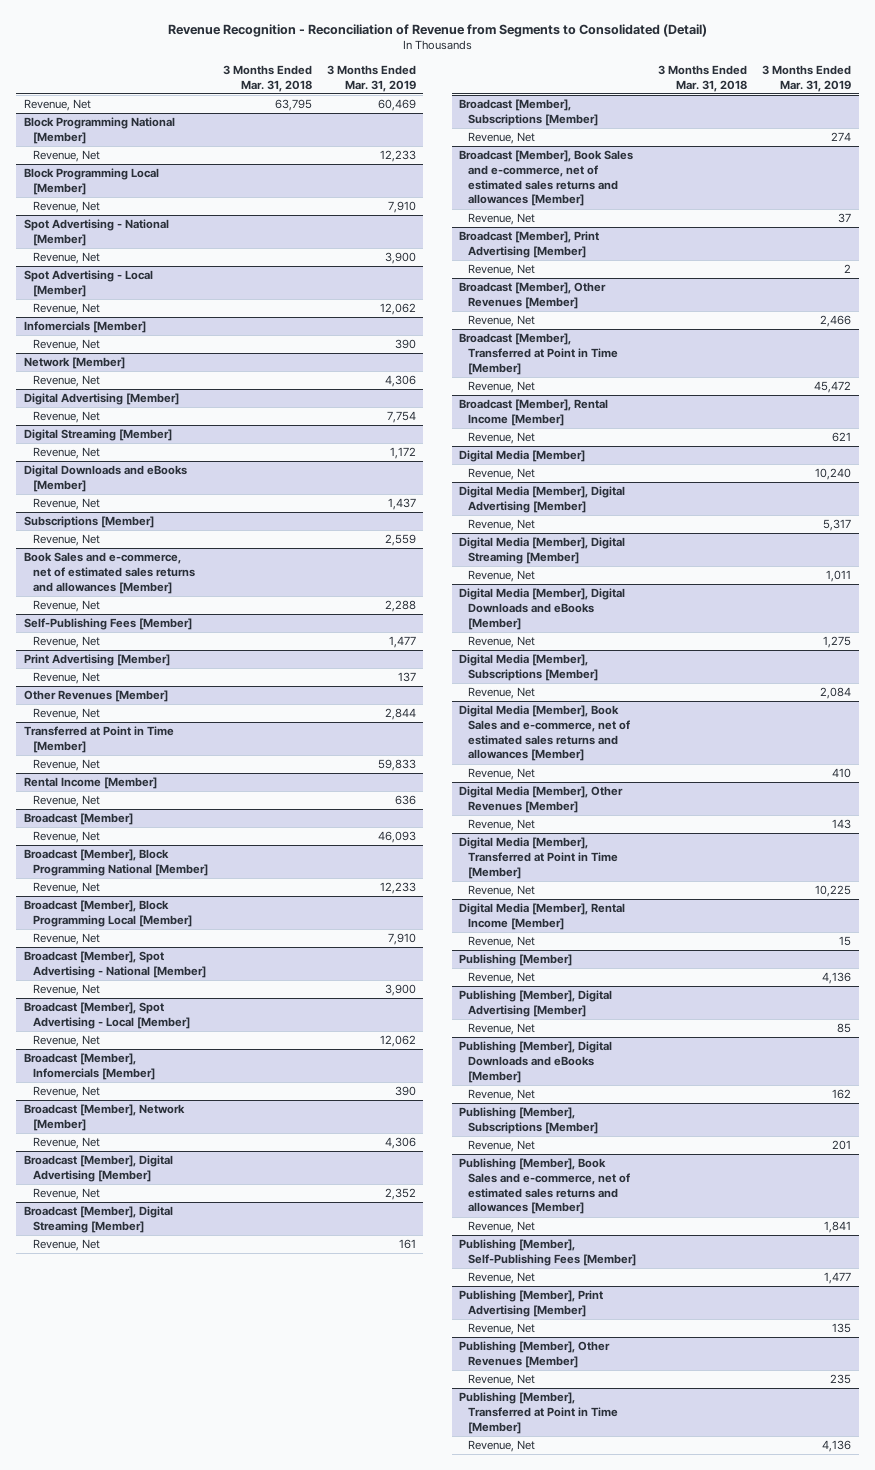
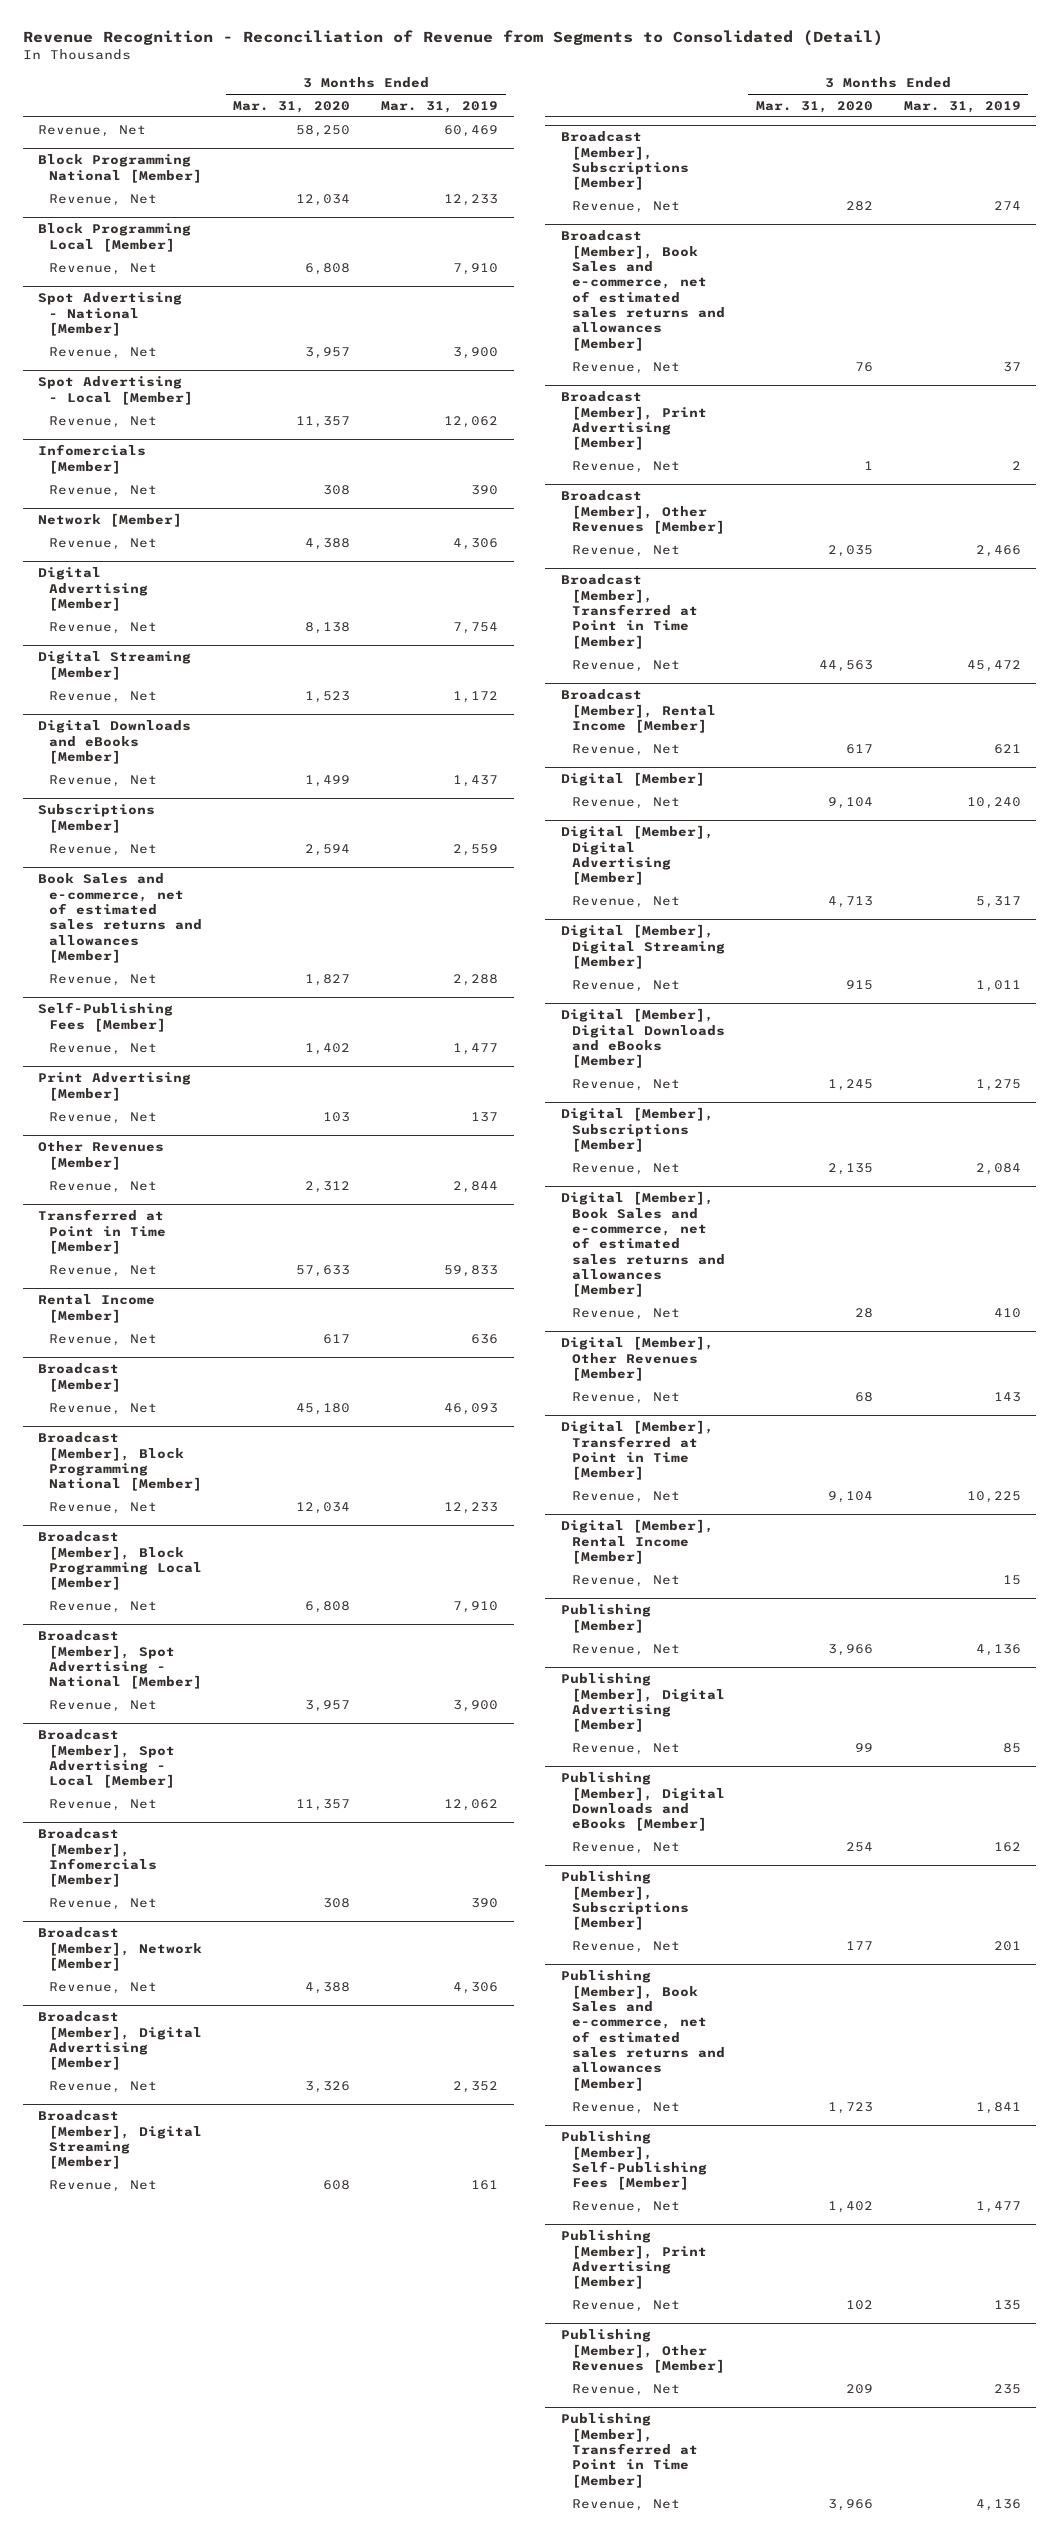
[222,65,312,92] 3 Months Ended Mar. 31, 2018 -> none
none -> [233,100,351,113] Mar. 31, 2020
[459,450,586,463] Digital Media [Member] -> [560,772,705,787] Digital [Member]
[459,486,626,513] Digital Media [Member], Digital Advertising [Member] -> [560,825,714,886] Digital [Member], Digital Advertising [Member]
[459,537,626,564] Digital Media [Member], Digital Streaming [Member] -> [560,924,725,970] Digital [Member], Digital Streaming [Member]
[459,588,626,630] Digital Media [Member], Digital Downloads and eBooks [Member] -> [560,1008,725,1069] Digital [Member], Digital Downloads and eBooks [Member]
[459,654,599,681] Digital Media [Member], Subscriptions [Member] -> [560,1107,714,1153] Digital [Member], Subscriptions [Member]
[459,705,631,762] Digital Media [Member], Book Sales and e-commerce, net of estimated sales returns and allowances [Member] -> [560,1191,725,1298] Digital [Member], Book Sales and e-commerce, net of estimated sales returns and allowances [Member]
[459,786,624,813] Digital Media [Member], Other Revenues [Member] -> [560,1336,714,1382] Digital [Member], Other Revenues [Member]
[459,837,619,879] Digital Media [Member], Transferred at Point in Time [Member] -> [560,1420,714,1481] Digital [Member], Transferred at Point in Time [Member]
[459,903,626,930] Digital Media [Member], Rental Income [Member] -> [560,1519,714,1565] Digital [Member], Rental Income [Member]

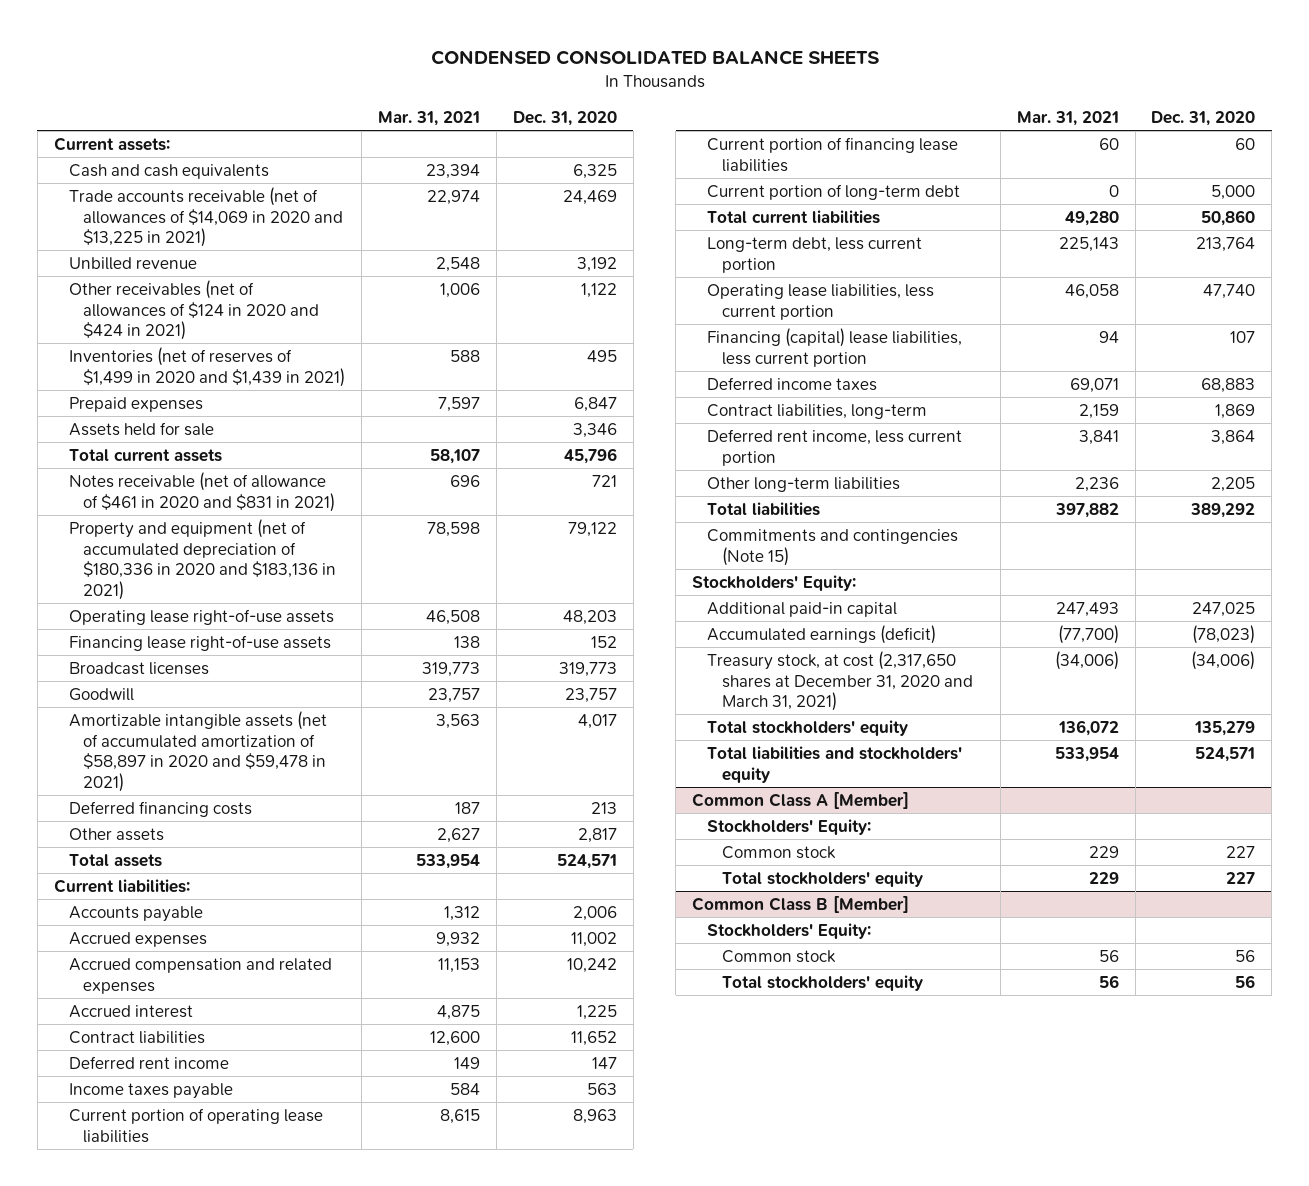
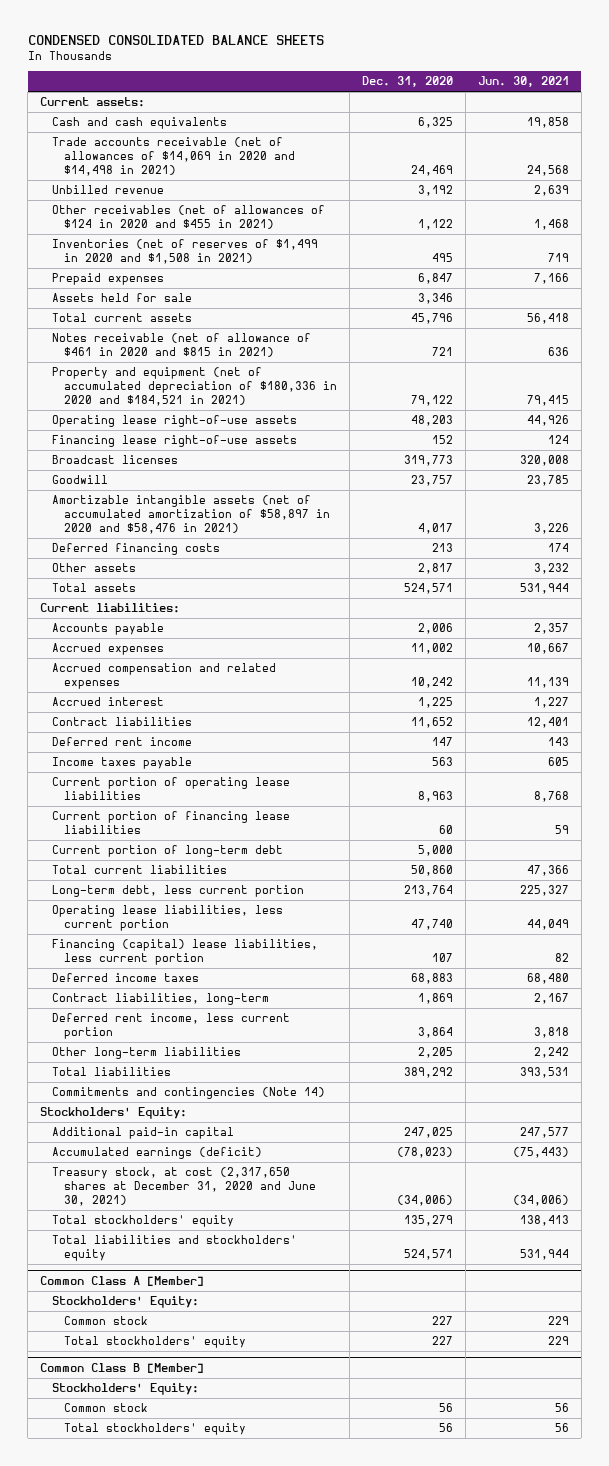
[378,111,481,127] Mar. 31, 2021 -> none
none -> [477,76,569,88] Jun. 30, 2021
[68,186,344,248] Trade accounts receivable (net of allowances of $14,069 in 2020 and $13,225 in 2021) -> [51,137,295,176] Trade accounts receivable (net of allowances of $14,069 in 2020 and $14,498 in 2021)
[68,279,320,341] Other receivables (net of allowances of $124 in 2020 and $424 in 2021) -> [51,205,325,230] Other receivables (net of allowances of $124 in 2020 and $455 in 2021)
[68,346,346,387] Inventories (net of reserves of $1,499 in 2020 and $1,439 in 2021) -> [51,239,318,265] Inventories (net of reserves of $1,499 in 2020 and $1,508 in 2021)
[68,471,336,512] Notes receivable (net of allowance of $461 in 2020 and $831 in 2021) -> [51,333,311,358] Notes receivable (net of allowance of $461 in 2020 and $815 in 2021)
[68,518,337,601] Property and equipment (net of accumulated depreciation of $180,336 in 2020 and $183,136 in 2021) -> [51,367,337,406] Property and equipment (net of accumulated depreciation of $180,336 in 2020 and $184,521 in 2021)
[68,710,327,793] Amortizable intangible assets (net of accumulated amortization of $58,897 in 2020 and $59,478 in 2021) -> [51,495,330,534] Amortizable intangible assets (net of accumulated amortization of $58,897 in 2020 and $58,476 in 2021)
[707,528,959,566] Commitments and contingencies (Note 15) -> [51,1087,325,1100] Commitments and contingencies (Note 14)
[707,650,973,712] Treasury stock, at cost (2,317,650 shares at December 31, 2020 and March 31, 2021) -> [51,1167,316,1206] Treasury stock, at cost (2,317,650 shares at December 31, 2020 and June 30, 2021)

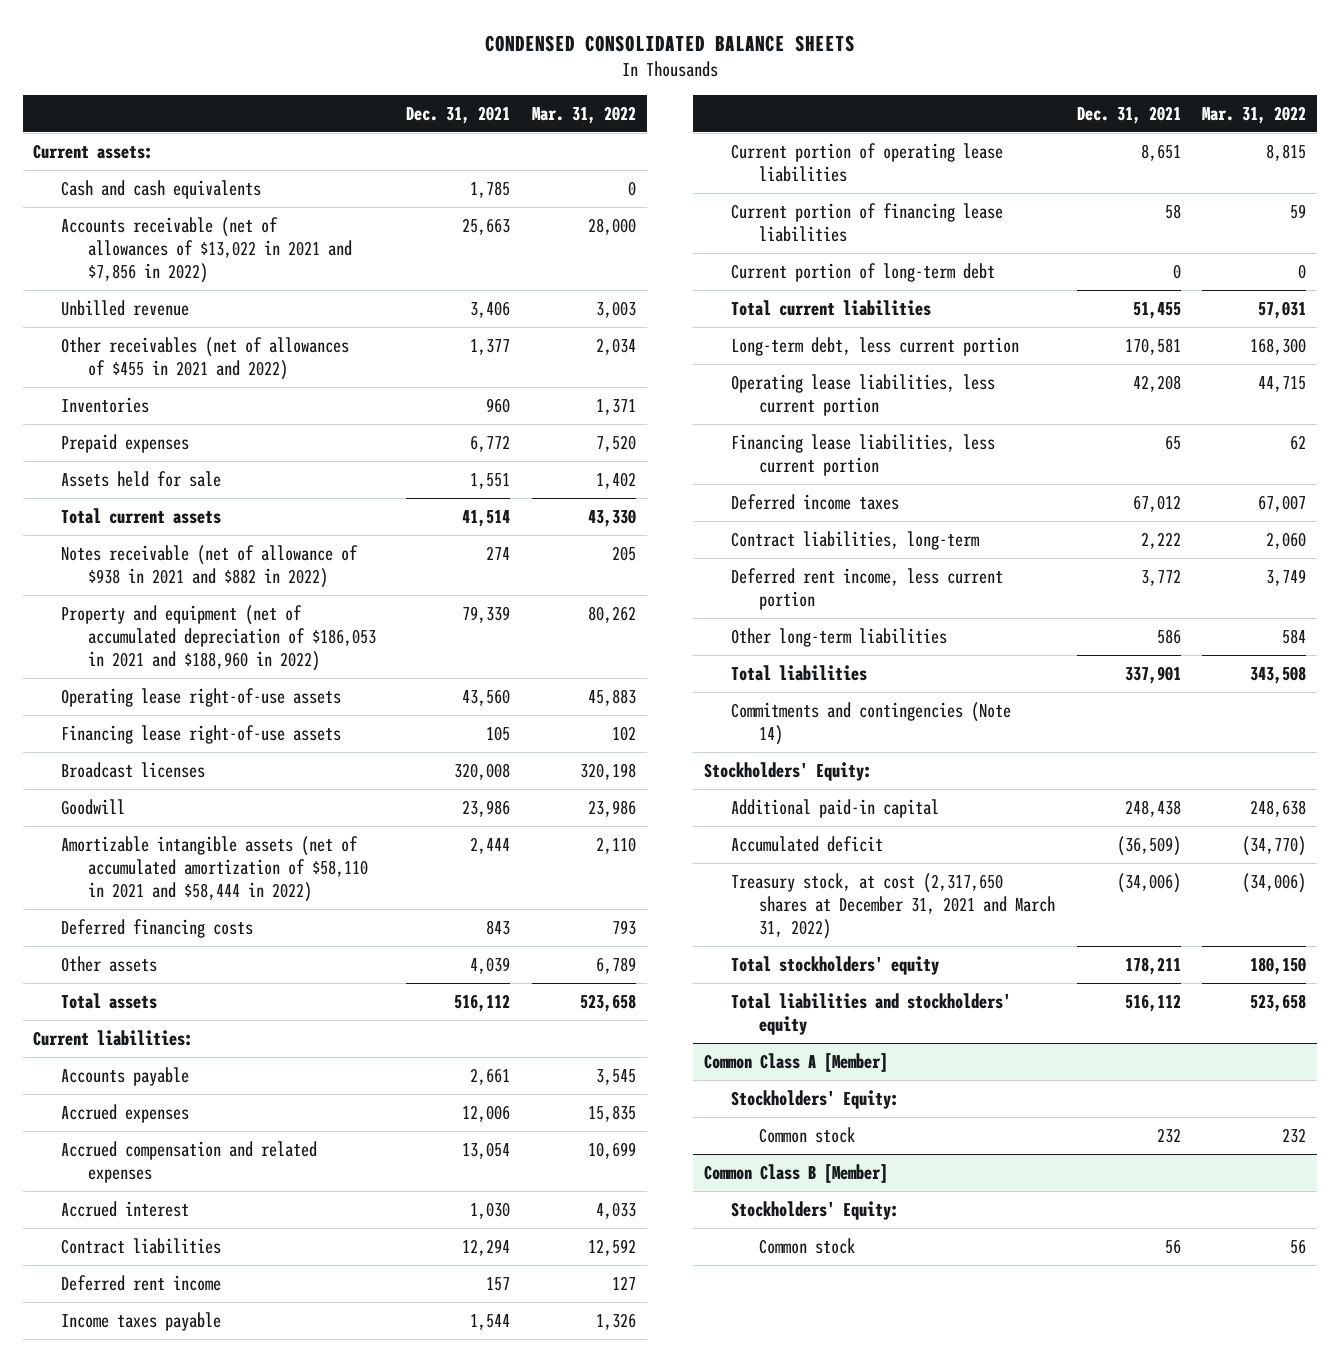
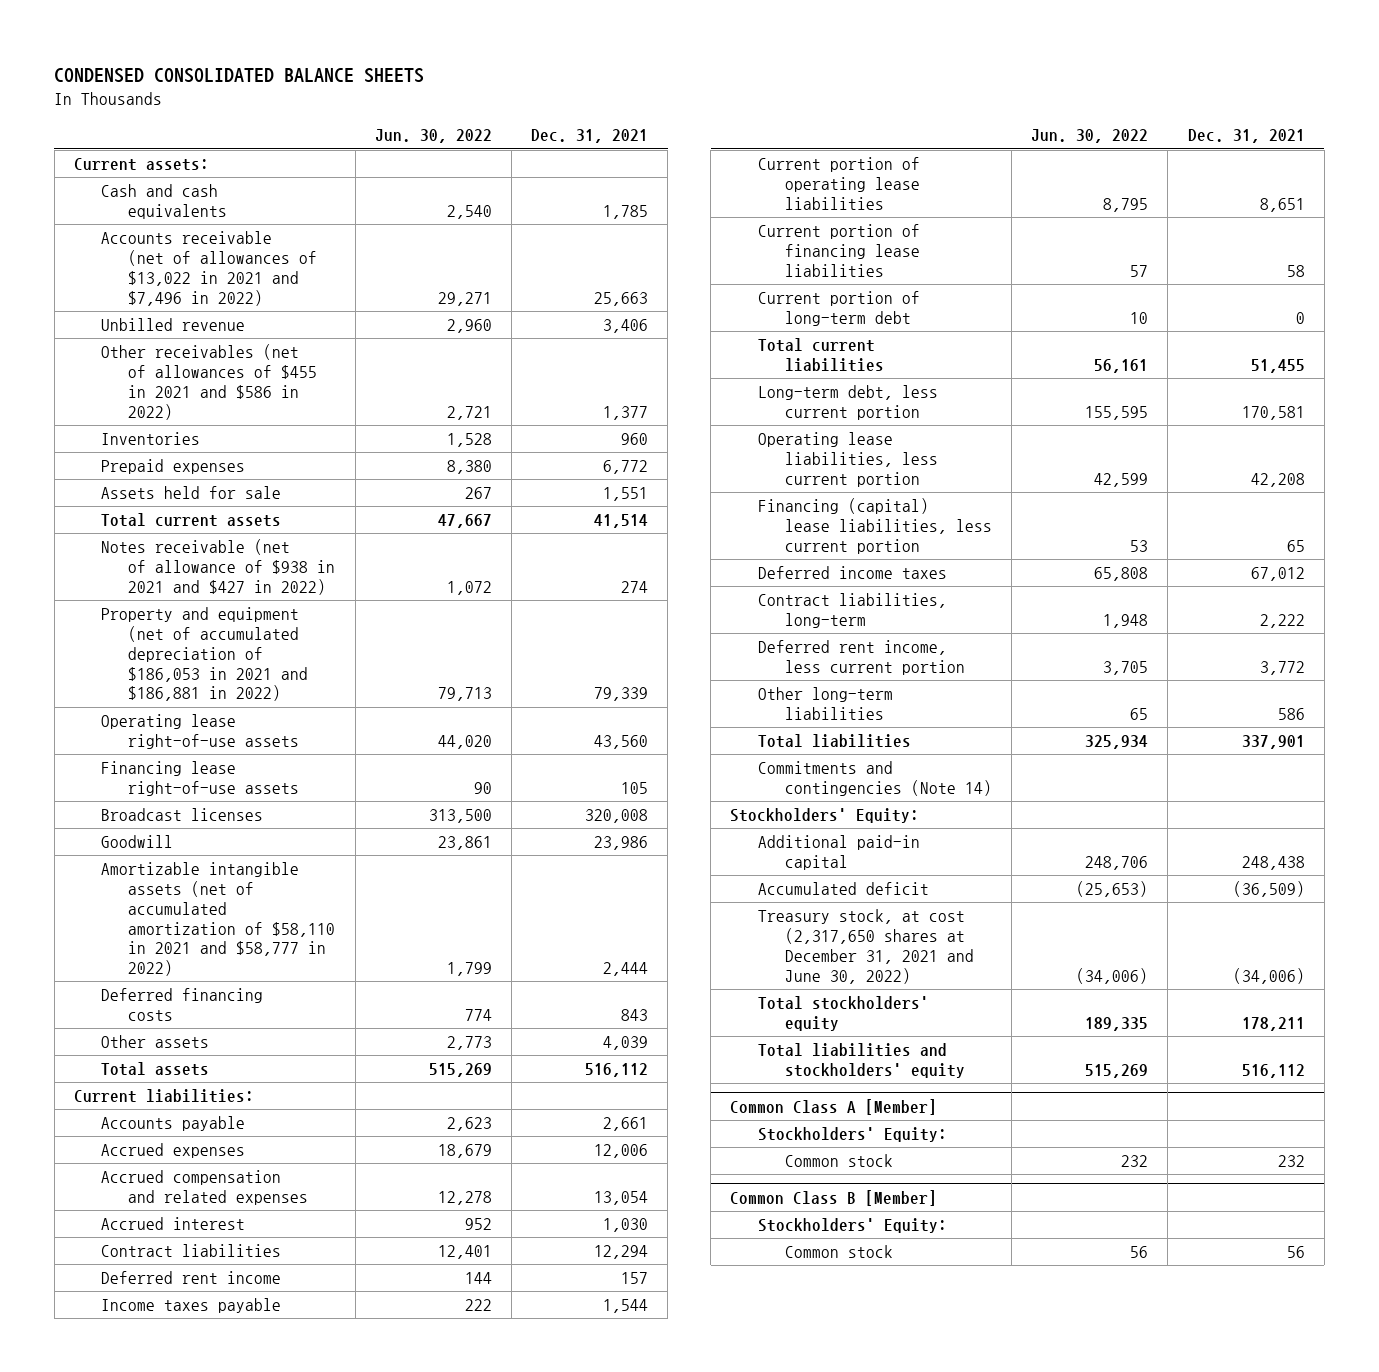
[531,105,636,124] Mar. 31, 2022 -> none
none -> [374,129,492,144] Jun. 30, 2022
[60,216,353,283] Accounts receivable (net of allowances of $13,022 in 2021 and $7,856 in 2022) -> [101,231,318,306] Accounts receivable (net of allowances of $13,022 in 2021 and $7,496 in 2022)
[60,336,349,380] Other receivables (net of allowances of $455 in 2021 and 2022) -> [101,344,318,420] Other receivables (net of allowances of $455 in 2021 and $586 in 2022)
[60,544,358,588] Notes receivable (net of allowance of $938 in 2021 and $882 in 2022) -> [101,539,336,595] Notes receivable (net of allowance of $938 in 2021 and $427 in 2022)
[60,604,377,671] Property and equipment (net of accumulated depreciation of $186,053 in 2021 and $188,960 in 2022) -> [101,607,309,702] Property and equipment (net of accumulated depreciation of $186,053 in 2021 and $186,881 in 2022)
[60,835,369,902] Amortizable intangible assets (net of accumulated amortization of $58,110 in 2021 and $58,444 in 2022) -> [101,862,336,977] Amortizable intangible assets (net of accumulated amortization of $58,110 in 2021 and $58,777 in 2022)
[731,433,996,476] Financing lease liabilities, less current portion -> [757,498,992,554] Financing (capital) lease liabilities, less current portion
[731,872,1055,939] Treasury stock, at cost (2,317,650 shares at December 31, 2021 and March 31, 2022) -> [757,909,974,984] Treasury stock, at cost (2,317,650 shares at December 31, 2021 and June 30, 2022)

